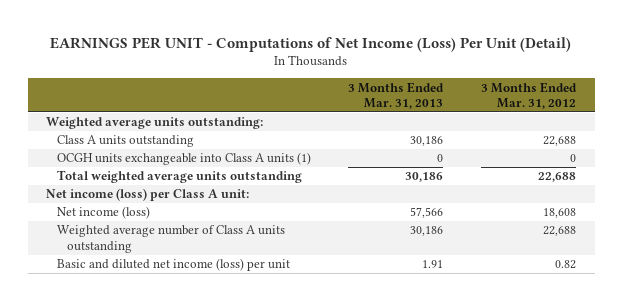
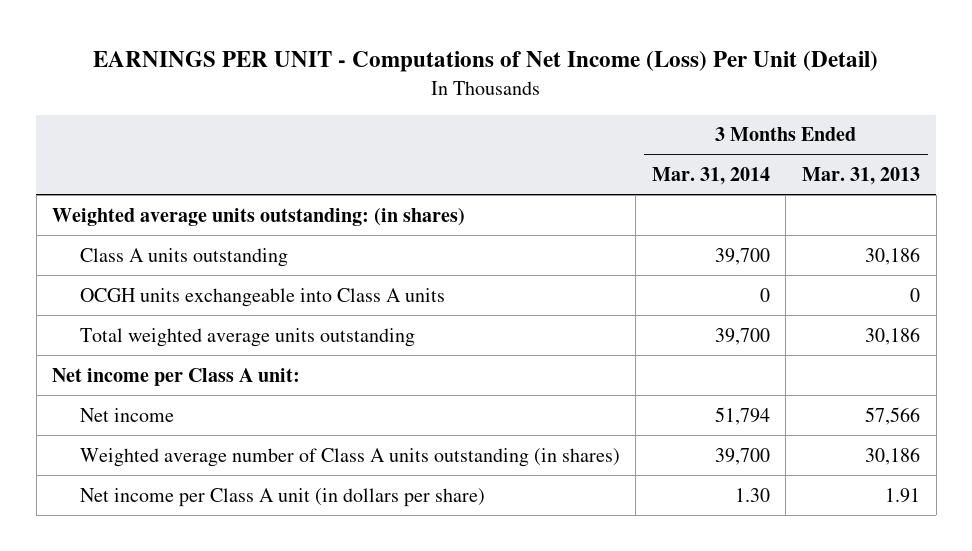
[481,81,578,109] 3 Months Ended Mar. 31, 2012 -> none
none -> [651,167,770,186] Mar. 31, 2014
[46,117,264,130] Weighted average units outstanding: -> [52,207,466,226] Weighted average units outstanding: (in shares)
[56,152,311,166] OCGH units exchangeable into Class A units (1) -> [79,287,445,307] OCGH units exchangeable into Class A units
[46,188,250,202] Net income (loss) per Class A unit: -> [52,367,301,386] Net income per Class A unit:
[56,206,150,220] Net income (loss) -> [79,407,174,422] Net income
[56,225,285,253] Weighted average number of Class A units outstanding -> [79,447,620,467] Weighted average number of Class A units outstanding (in shares)
[56,258,290,272] Basic and diluted net income (loss) per unit -> [79,487,485,507] Net income per Class A unit (in dollars per share)

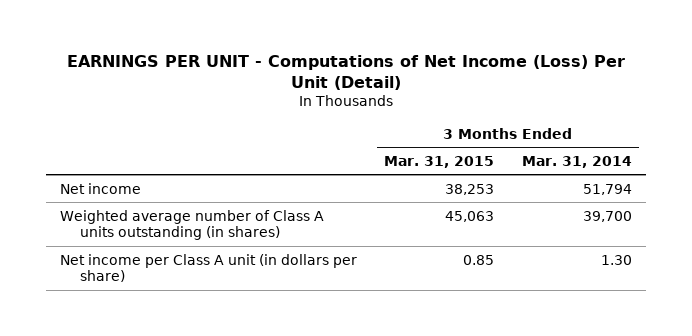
[801,167,920,186] Mar. 31, 2013 -> none
none -> [384,155,495,168] Mar. 31, 2015
[52,207,466,226] Weighted average units outstanding: (in shares) -> none
[79,247,288,267] Class A units outstanding -> none
[79,287,445,307] OCGH units exchangeable into Class A units -> none
[79,327,415,347] Total weighted average units outstanding -> none
[52,367,301,386] Net income per Class A unit: -> none

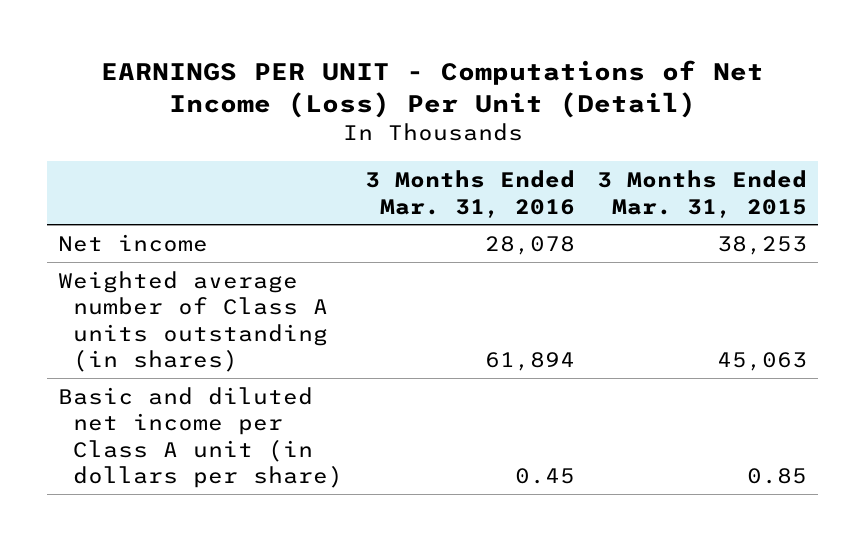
[521,155,632,168] Mar. 31, 2014 -> none
none -> [365,170,576,218] 3 Months Ended Mar. 31, 2016
[59,253,357,283] Net income per Class A unit (in dollars per share) -> [58,386,344,489] Basic and diluted net income per Class A unit (in dollars per share)

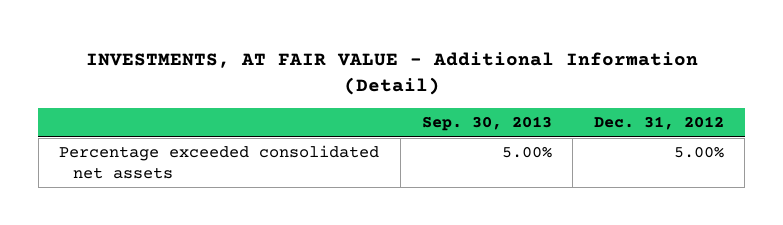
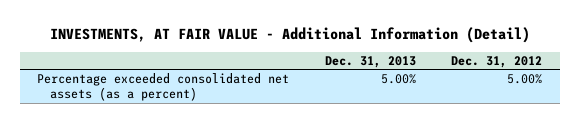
[421,116,552,132] Sep. 30, 2013 -> none
none -> [324,55,416,68] Dec. 31, 2013
[59,145,380,179] Percentage exceeded consolidated net assets -> [37,73,290,102] Percentage exceeded consolidated net assets (as a percent)

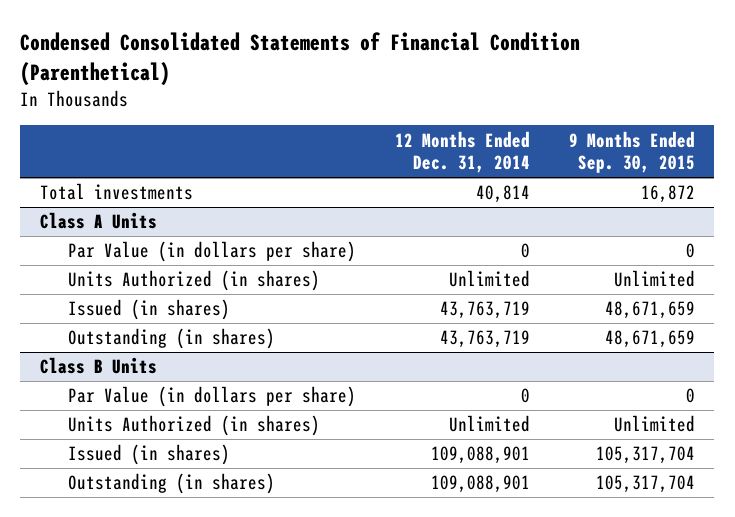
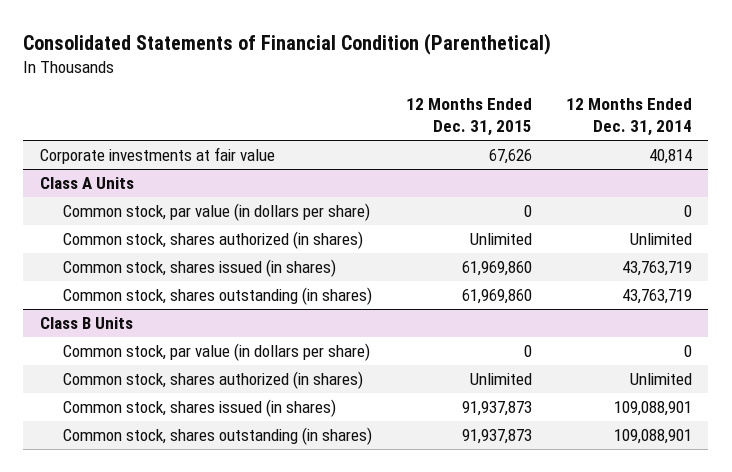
[20,32,581,87] Condensed Consolidated Statements of Financial Condition (Parenthetical) -> [23,32,552,55] Consolidated Statements of Financial Condition (Parenthetical)
[568,130,695,174] 9 Months Ended Sep. 30, 2015 -> none
none -> [405,98,532,137] 12 Months Ended Dec. 31, 2015
[39,183,193,201] Total investments -> [40,146,276,164] Corporate investments at fair value
[67,241,356,263] Par Value (in dollars per share) -> [63,202,371,221] Common stock, par value (in dollars per share)
[67,270,320,292] Units Authorized (in shares) -> [63,230,364,249] Common stock, shares authorized (in shares)
[67,299,230,321] Issued (in shares) -> [63,258,337,277] Common stock, shares issued (in shares)
[67,328,275,350] Outstanding (in shares) -> [63,286,373,305] Common stock, shares outstanding (in shares)
[67,386,356,408] Par Value (in dollars per share) -> [63,342,371,361] Common stock, par value (in dollars per share)
[67,415,320,437] Units Authorized (in shares) -> [63,370,364,389] Common stock, shares authorized (in shares)
[67,444,230,466] Issued (in shares) -> [63,398,337,417] Common stock, shares issued (in shares)
[67,473,275,495] Outstanding (in shares) -> [63,426,373,445] Common stock, shares outstanding (in shares)

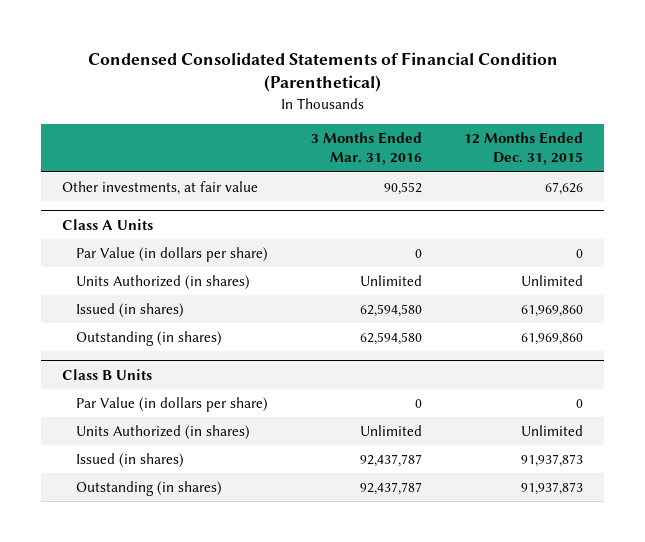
[23,32,552,55] Consolidated Statements of Financial Condition (Parenthetical) -> [87,51,558,93] Condensed Consolidated Statements of Financial Condition (Parenthetical)
[565,98,692,137] 12 Months Ended Dec. 31, 2014 -> none
none -> [310,131,422,166] 3 Months Ended Mar. 31, 2016
[40,146,276,164] Corporate investments at fair value -> [62,181,259,196] Other investments, at fair value
[63,202,371,221] Common stock, par value (in dollars per share) -> [76,247,269,263] Par Value (in dollars per share)
[63,230,364,249] Common stock, shares authorized (in shares) -> [76,275,251,291] Units Authorized (in shares)
[63,258,337,277] Common stock, shares issued (in shares) -> [76,303,185,319] Issued (in shares)
[63,286,373,305] Common stock, shares outstanding (in shares) -> [76,331,223,347] Outstanding (in shares)
[63,342,371,361] Common stock, par value (in dollars per share) -> [76,397,269,413] Par Value (in dollars per share)
[63,370,364,389] Common stock, shares authorized (in shares) -> [76,425,251,441] Units Authorized (in shares)
[63,398,337,417] Common stock, shares issued (in shares) -> [76,453,185,469] Issued (in shares)
[63,426,373,445] Common stock, shares outstanding (in shares) -> [76,481,223,497] Outstanding (in shares)

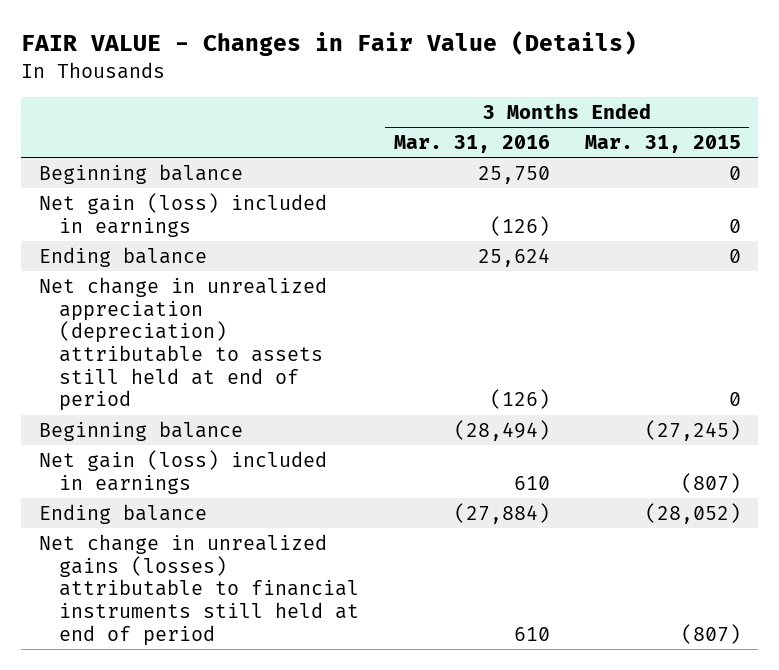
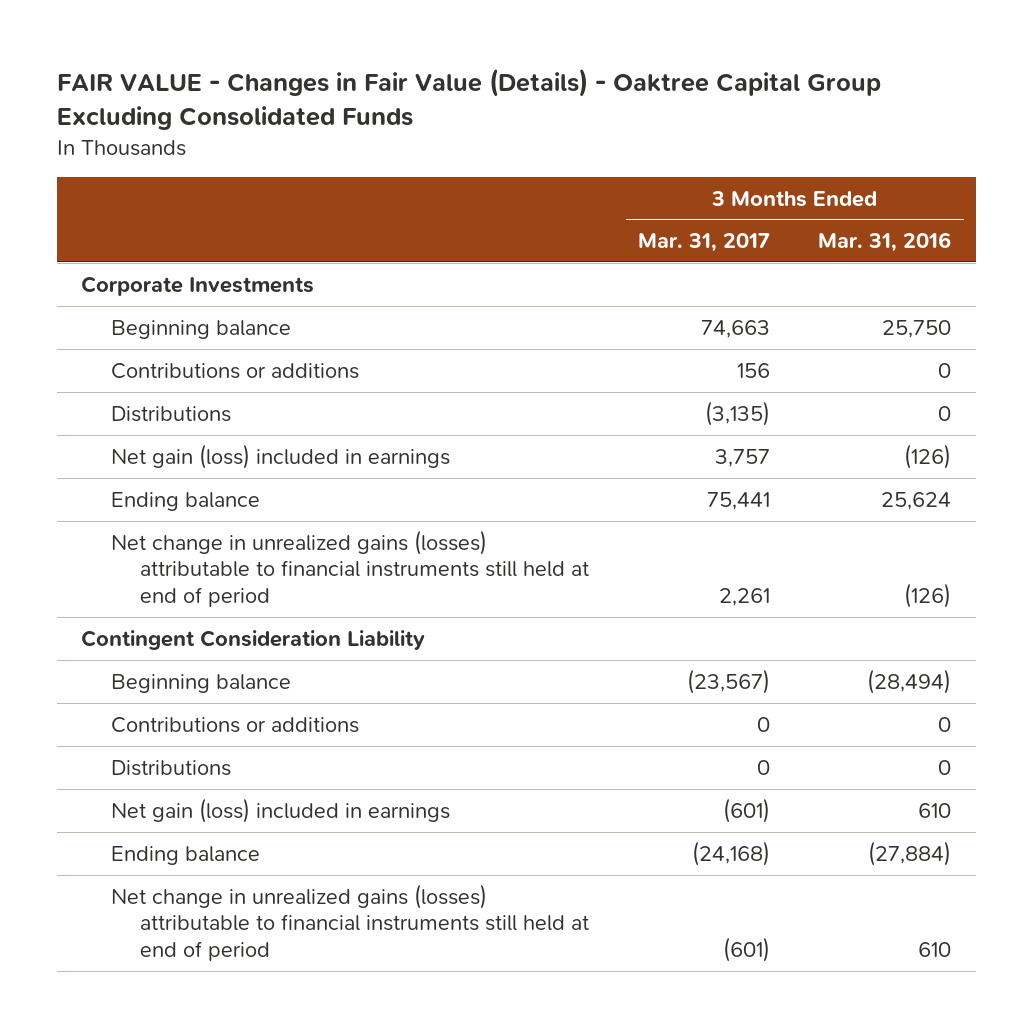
[21,31,638,57] FAIR VALUE - Changes in Fair Value (Details) -> [57,68,882,131] FAIR VALUE - Changes in Fair Value (Details) - Oaktree Capital Group Excluding Consolidated Funds
[584,134,741,153] Mar. 31, 2015 -> none
none -> [637,233,770,253] Mar. 31, 2017
none -> [81,275,315,296] Corporate Investments
none -> [110,362,359,379] Contributions or additions
none -> [110,405,231,422] Distributions
[38,276,327,412] Net change in unrealized appreciation (depreciation) attributable to assets still held at end of period -> [110,529,589,608] Net change in unrealized gains (losses) attributable to financial instruments still held at end of period
none -> [81,629,426,650] Contingent Consideration Liability
none -> [110,716,359,733] Contributions or additions
none -> [110,759,231,776] Distributions

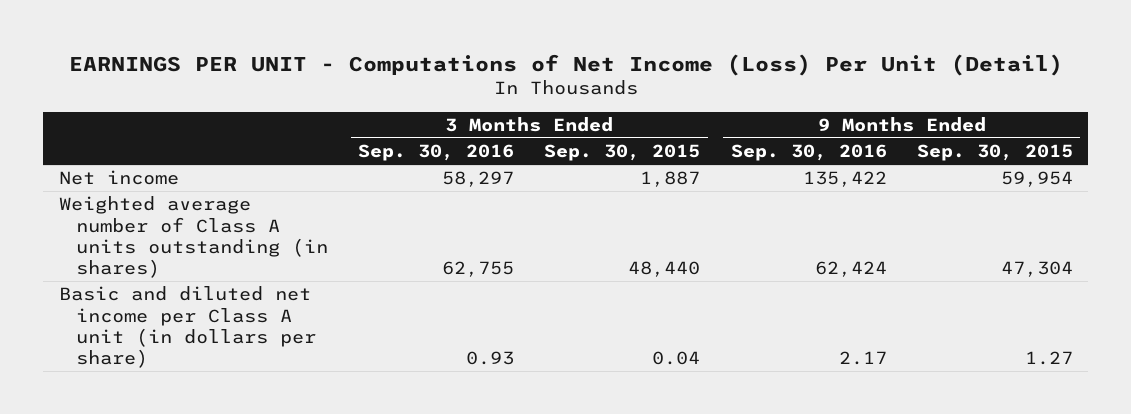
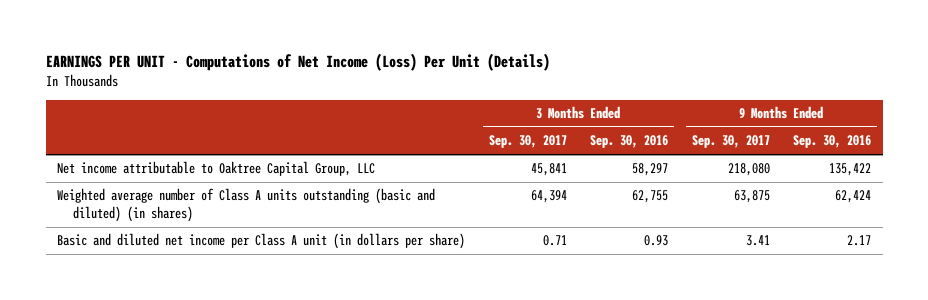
[68,53,1063,76] EARNINGS PER UNIT - Computations of Net Income (Loss) Per Unit (Detail) -> [45,53,550,72] EARNINGS PER UNIT - Computations of Net Income (Loss) Per Unit (Details)
[544,144,701,162] Sep. 30, 2015 -> none
[916,144,1073,162] Sep. 30, 2015 -> none
none -> [488,135,567,149] Sep. 30, 2017
none -> [691,135,770,149] Sep. 30, 2017
[58,170,179,186] Net income -> [57,161,376,177] Net income attributable to Oaktree Capital Group, LLC
[58,196,329,279] Weighted average number of Class A units outstanding (in shares) -> [57,188,436,223] Weighted average number of Class A units outstanding (basic and diluted) (in shares)

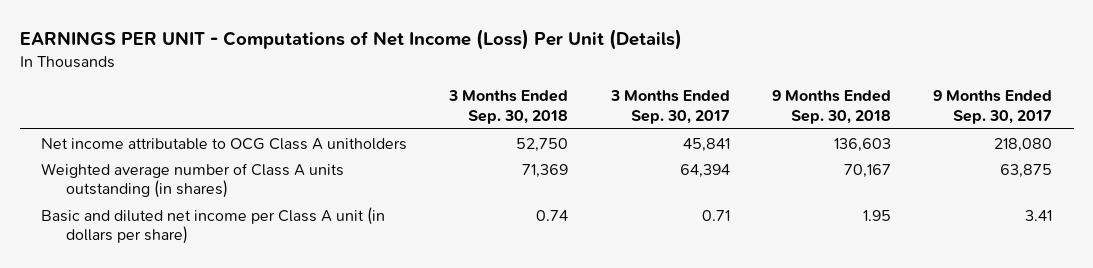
[590,135,669,149] Sep. 30, 2016 -> none
[792,135,871,149] Sep. 30, 2016 -> none
none -> [448,90,569,124] 3 Months Ended Sep. 30, 2018
none -> [772,90,892,124] 9 Months Ended Sep. 30, 2018
[57,161,376,177] Net income attributable to Oaktree Capital Group, LLC -> [40,137,407,150] Net income attributable to OCG Class A unitholders
[57,188,436,223] Weighted average number of Class A units outstanding (basic and diluted) (in shares) -> [40,162,344,199] Weighted average number of Class A units outstanding (in shares)

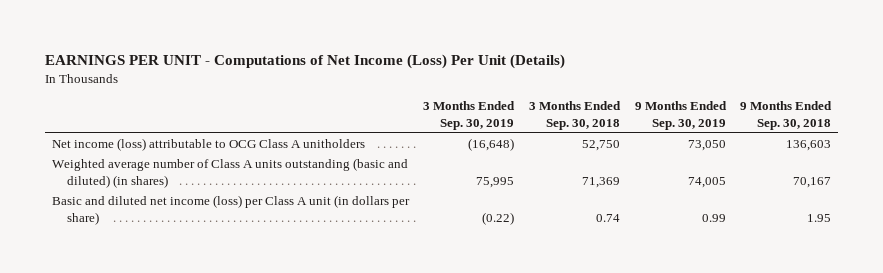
[609,90,730,124] 3 Months Ended Sep. 30, 2017 -> none
[933,90,1053,124] 9 Months Ended Sep. 30, 2017 -> none
none -> [423,101,516,130] 3 Months Ended Sep. 30, 2019
none -> [634,101,727,130] 9 Months Ended Sep. 30, 2019
[40,137,407,150] Net income attributable to OCG Class A unitholders -> [51,138,365,152] Net income (loss) attributable to OCG Class A unitholders
[40,162,344,199] Weighted average number of Class A units outstanding (in shares) -> [51,158,408,188] Weighted average number of Class A units outstanding (basic and diluted) (in shares)
[40,206,385,245] Basic and diluted net income per Class A unit (in dollars per share) -> [51,195,410,225] Basic and diluted net income (loss) per Class A unit (in dollars per share)

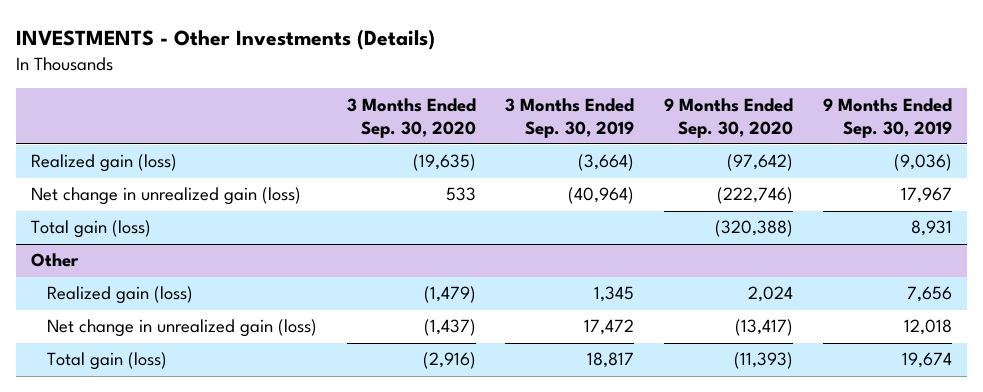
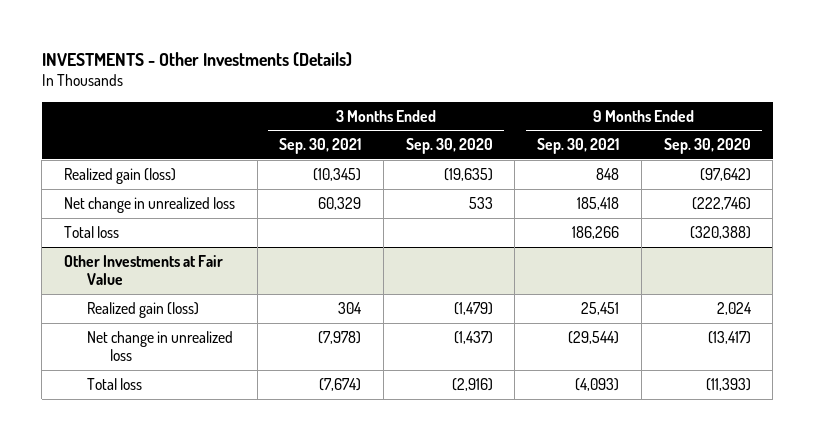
[505,97,635,138] 3 Months Ended Sep. 30, 2019 -> none
[823,97,953,138] 9 Months Ended Sep. 30, 2019 -> none
none -> [279,138,362,155] Sep. 30, 2021
none -> [537,138,620,155] Sep. 30, 2021
[30,187,301,206] Net change in unrealized gain (loss) -> [63,196,235,213] Net change in unrealized loss
[30,220,151,239] Total gain (loss) -> [63,225,119,238] Total loss
[30,253,79,268] Other -> [63,254,223,285] Other Investments at Fair Value
[46,319,317,338] Net change in unrealized gain (loss) -> [87,330,234,361] Net change in unrealized loss
[46,352,167,371] Total gain (loss) -> [87,377,143,390] Total loss

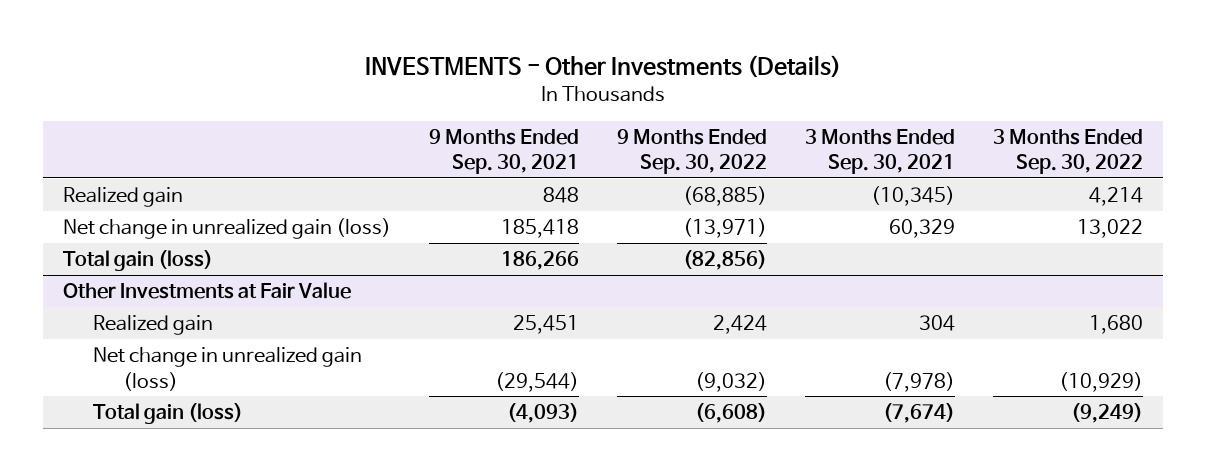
[405,138,493,155] Sep. 30, 2020 -> none
[663,138,751,155] Sep. 30, 2020 -> none
none -> [616,128,767,175] 9 Months Ended Sep. 30, 2022
none -> [993,128,1144,175] 3 Months Ended Sep. 30, 2022
[63,167,176,184] Realized gain (loss) -> [62,187,183,208] Realized gain
[63,196,235,213] Net change in unrealized loss -> [62,218,391,240] Net change in unrealized gain (loss)
[63,225,119,238] Total loss -> [62,250,213,272] Total gain (loss)
[87,301,200,318] Realized gain (loss) -> [92,315,213,336] Realized gain
[87,330,234,361] Net change in unrealized loss -> [92,347,362,391] Net change in unrealized gain (loss)
[87,377,143,390] Total loss -> [92,403,243,425] Total gain (loss)

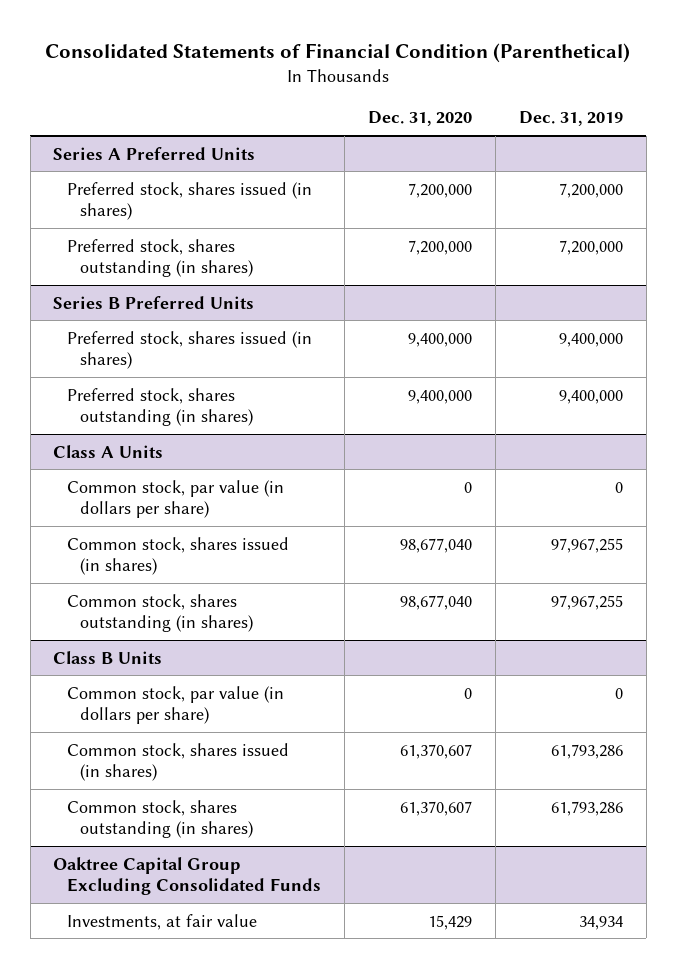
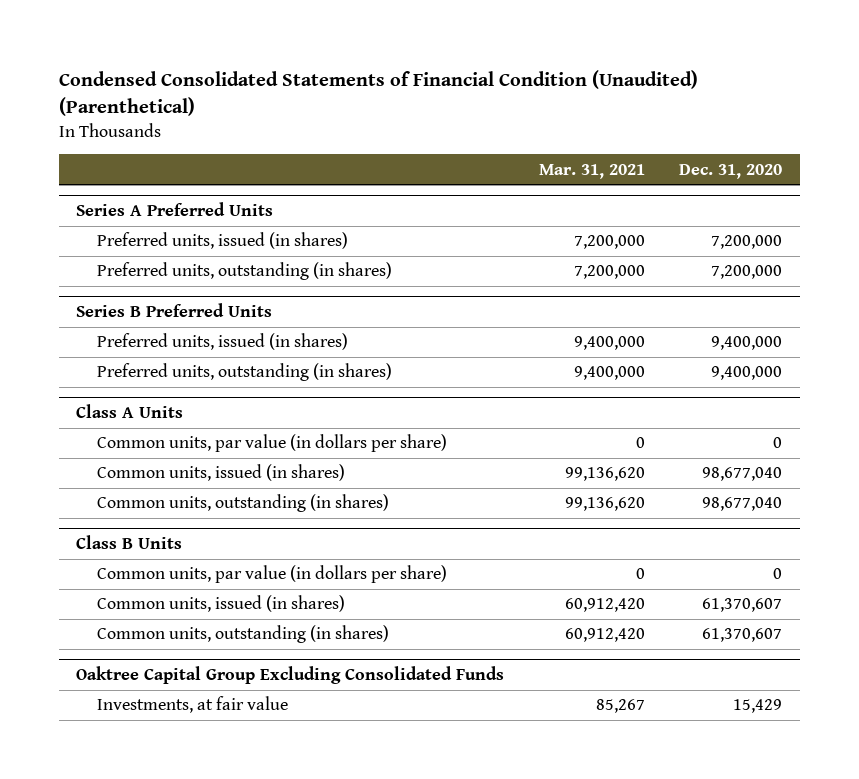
[45,42,631,63] Consolidated Statements of Financial Condition (Parenthetical) -> [58,70,698,117] Condensed Consolidated Statements of Financial Condition (Unaudited) (Parenthetical)
[518,111,623,127] Dec. 31, 2019 -> none
none -> [538,163,645,179] Mar. 31, 2021
[66,181,312,220] Preferred stock, shares issued (in shares) -> [97,232,349,250] Preferred units, issued (in shares)
[66,238,254,277] Preferred stock, shares outstanding (in shares) -> [97,262,393,281] Preferred units, outstanding (in shares)
[66,330,312,369] Preferred stock, shares issued (in shares) -> [97,333,349,351] Preferred units, issued (in shares)
[66,387,254,426] Preferred stock, shares outstanding (in shares) -> [97,363,393,382] Preferred units, outstanding (in shares)
[66,479,284,518] Common stock, par value (in dollars per share) -> [97,434,448,453] Common units, par value (in dollars per share)
[66,536,289,575] Common stock, shares issued (in shares) -> [97,464,346,482] Common units, issued (in shares)
[66,593,254,632] Common stock, shares outstanding (in shares) -> [97,494,390,513] Common units, outstanding (in shares)
[66,685,284,724] Common stock, par value (in dollars per share) -> [97,565,448,584] Common units, par value (in dollars per share)
[66,742,289,781] Common stock, shares issued (in shares) -> [97,595,346,613] Common units, issued (in shares)
[66,799,254,838] Common stock, shares outstanding (in shares) -> [97,625,390,644] Common units, outstanding (in shares)

